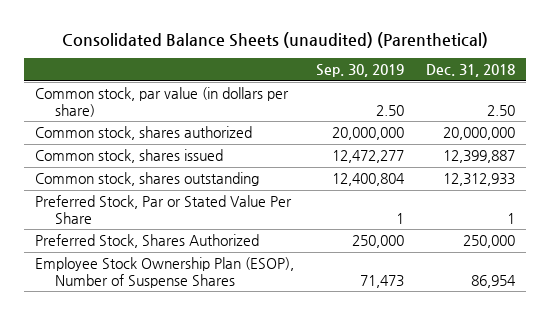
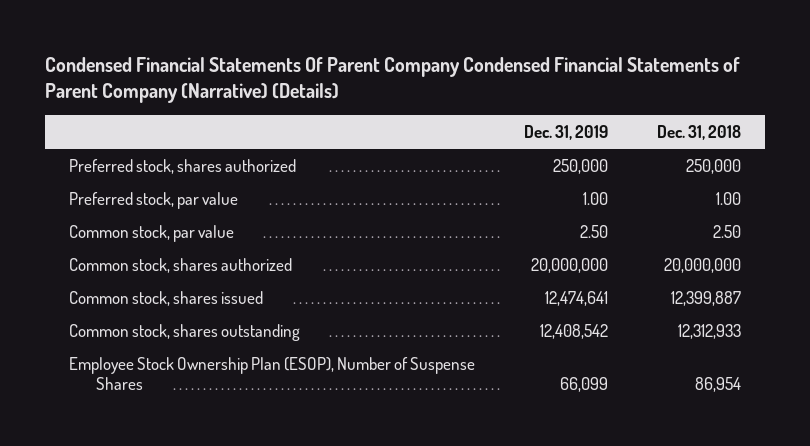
[62,31,489,48] Consolidated Balance Sheets (unaudited) (Parenthetical) -> [45,56,741,104] Condensed Financial Statements Of Parent Company Condensed Financial Statements of Parent Company (Narrative) (Details)
[316,63,405,77] Sep. 30, 2019 -> none
none -> [523,125,608,141] Dec. 31, 2019
none -> [69,158,297,174] Preferred stock, shares authorized
none -> [69,191,239,209] Preferred stock, par value
[35,86,290,117] Common stock, par value (in dollars per share) -> [69,224,235,242] Common stock, par value
[35,194,293,224] Preferred Stock, Par or Stated Value Per Share -> none
[35,233,260,248] Preferred Stock, Shares Authorized -> none

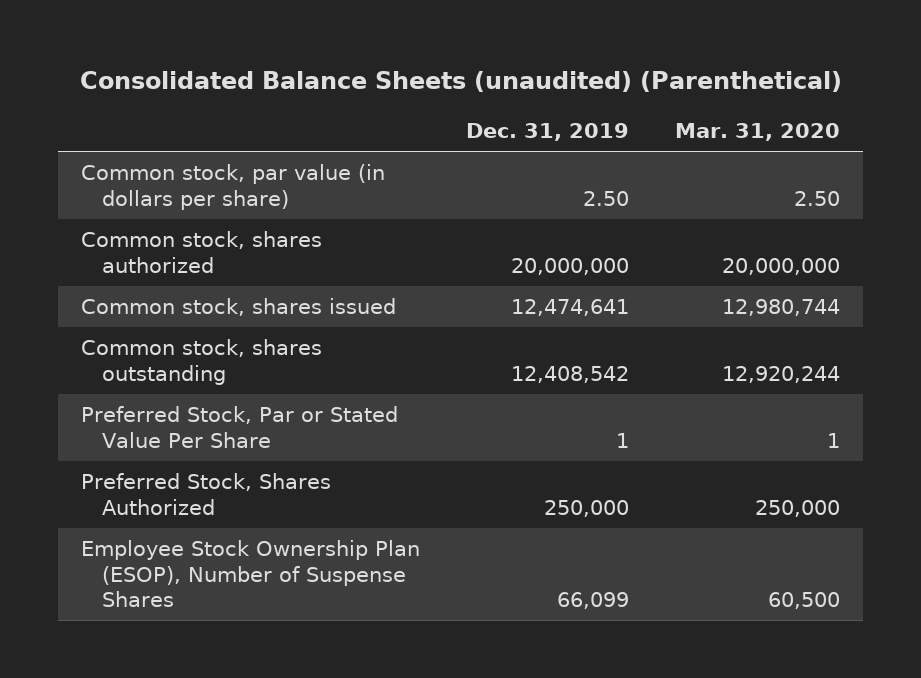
[45,56,741,104] Condensed Financial Statements Of Parent Company Condensed Financial Statements of Parent Company (Narrative) (Details) -> [79,71,842,93] Consolidated Balance Sheets (unaudited) (Parenthetical)
[656,125,741,141] Dec. 31, 2018 -> none
none -> [675,122,841,141] Mar. 31, 2020
[69,158,297,174] Preferred stock, shares authorized -> none
[69,191,239,209] Preferred stock, par value -> none
[69,224,235,242] Common stock, par value -> [80,164,385,210] Common stock, par value (in dollars per share)
none -> [80,406,398,448] Preferred Stock, Par or Stated Value Per Share
none -> [80,473,331,515] Preferred Stock, Shares Authorized

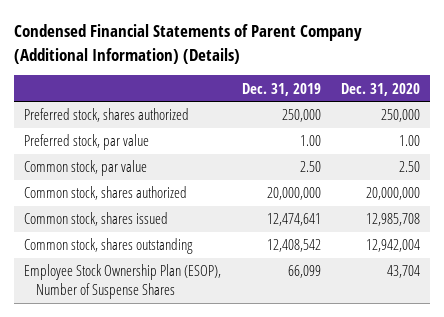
[79,71,842,93] Consolidated Balance Sheets (unaudited) (Parenthetical) -> [14,24,363,64] Condensed Financial Statements of Parent Company (Additional Information) (Details)
[675,122,841,141] Mar. 31, 2020 -> none
none -> [340,82,420,96] Dec. 31, 2020
none -> [24,108,190,123] Preferred stock, shares authorized
none -> [24,134,150,151] Preferred stock, par value
[80,164,385,210] Common stock, par value (in dollars per share) -> [24,160,148,177] Common stock, par value
[80,406,398,448] Preferred Stock, Par or Stated Value Per Share -> none
[80,473,331,515] Preferred Stock, Shares Authorized -> none

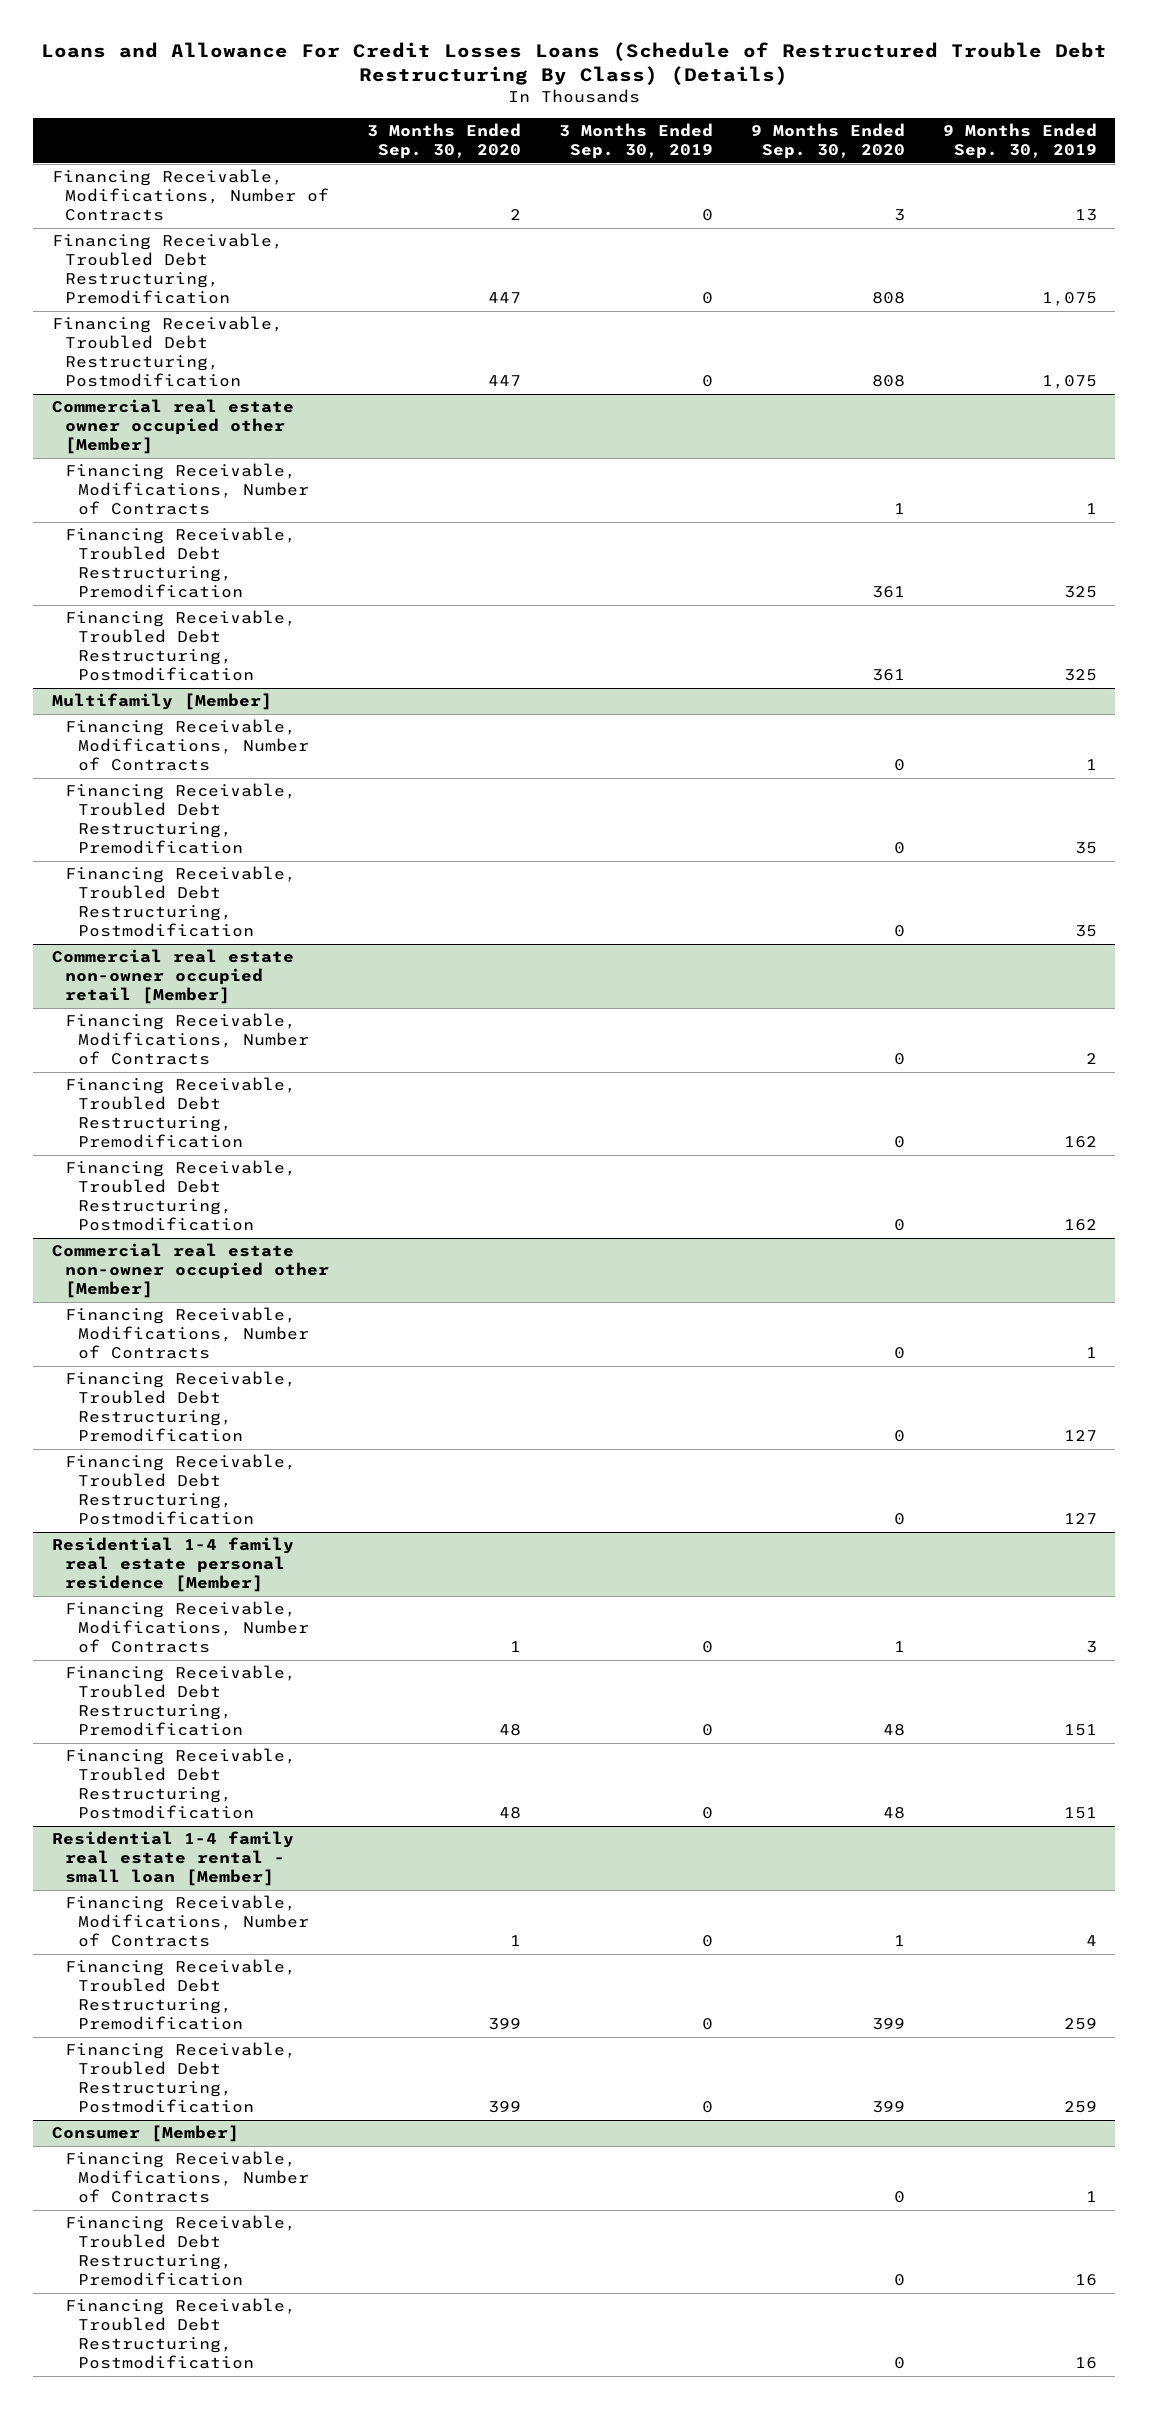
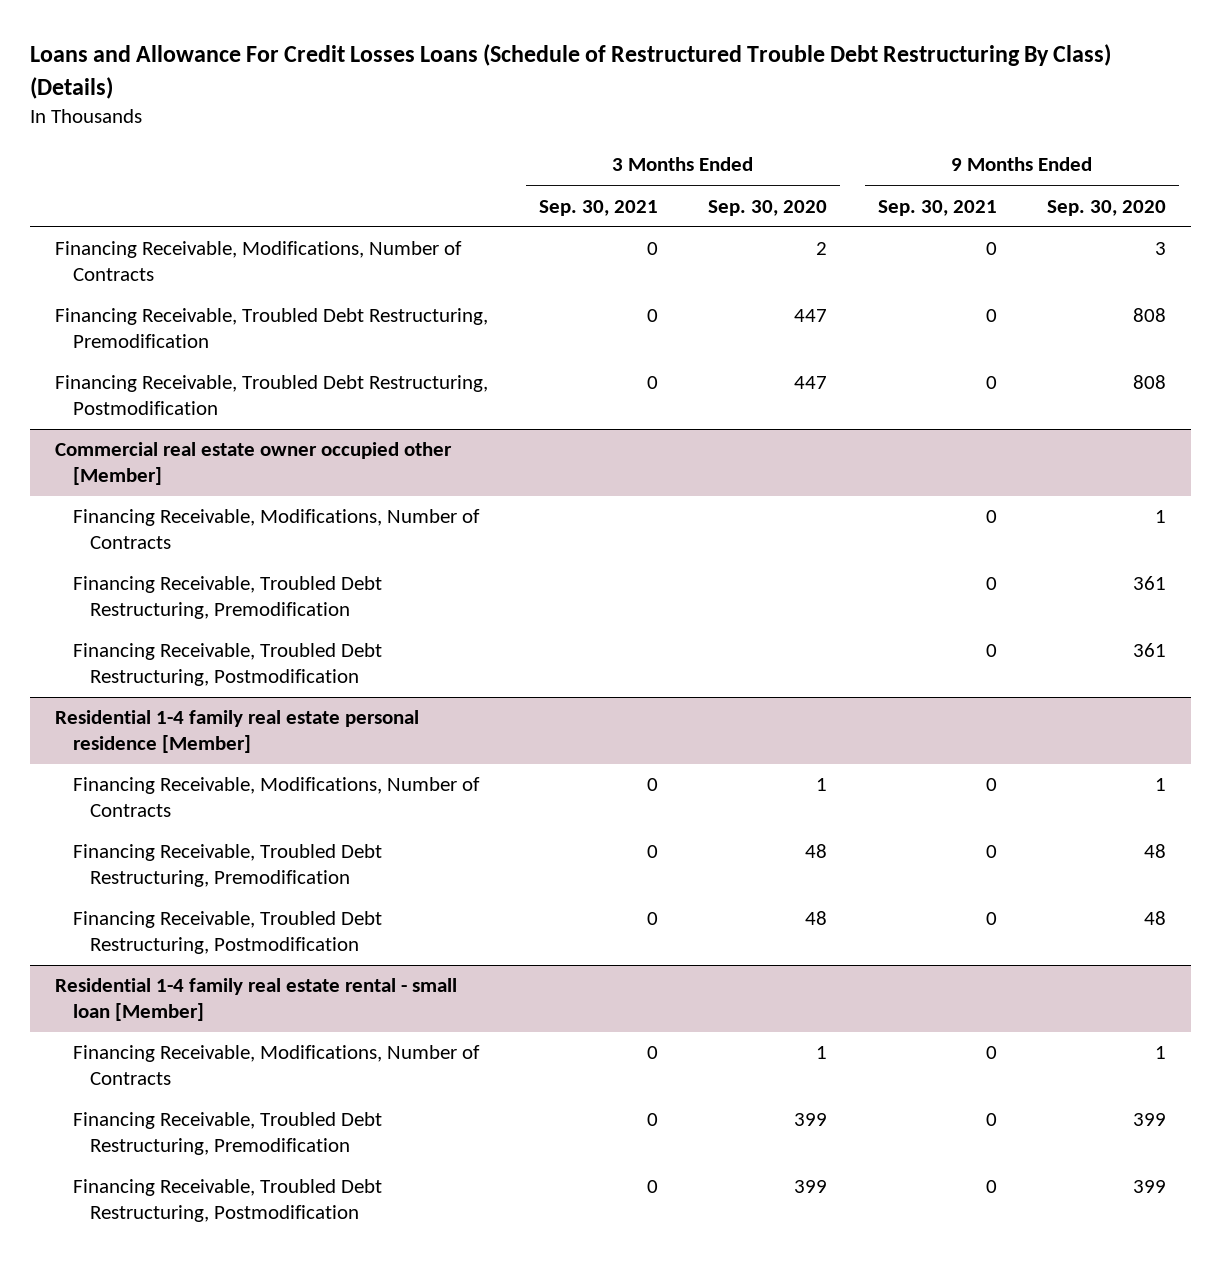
[558,123,713,160] 3 Months Ended Sep. 30, 2019 -> none
[942,123,1097,160] 9 Months Ended Sep. 30, 2019 -> none
none -> [538,199,658,216] Sep. 30, 2021
none -> [877,199,997,216] Sep. 30, 2021
[52,693,273,711] Multifamily [Member] -> none
[65,719,310,772] Financing Receivable, Modifications, Number of Contracts -> none
[65,783,297,855] Financing Receivable, Troubled Debt Restructuring, Premodification -> none
[65,866,297,938] Financing Receivable, Troubled Debt Restructuring, Postmodification -> none
[52,949,295,1005] Commercial real estate non-owner occupied retail [Member] -> none
[65,1013,310,1066] Financing Receivable, Modifications, Number of Contracts -> none
[65,1077,297,1149] Financing Receivable, Troubled Debt Restructuring, Premodification -> none
[65,1160,297,1232] Financing Receivable, Troubled Debt Restructuring, Postmodification -> none
[52,1243,330,1299] Commercial real estate non-owner occupied other [Member] -> none
[65,1307,310,1360] Financing Receivable, Modifications, Number of Contracts -> none
[65,1371,297,1443] Financing Receivable, Troubled Debt Restructuring, Premodification -> none
[65,1454,297,1526] Financing Receivable, Troubled Debt Restructuring, Postmodification -> none
[52,2125,240,2143] Consumer [Member] -> none
[65,2151,310,2204] Financing Receivable, Modifications, Number of Contracts -> none
[65,2215,297,2287] Financing Receivable, Troubled Debt Restructuring, Premodification -> none
[65,2298,297,2370] Financing Receivable, Troubled Debt Restructuring, Postmodification -> none

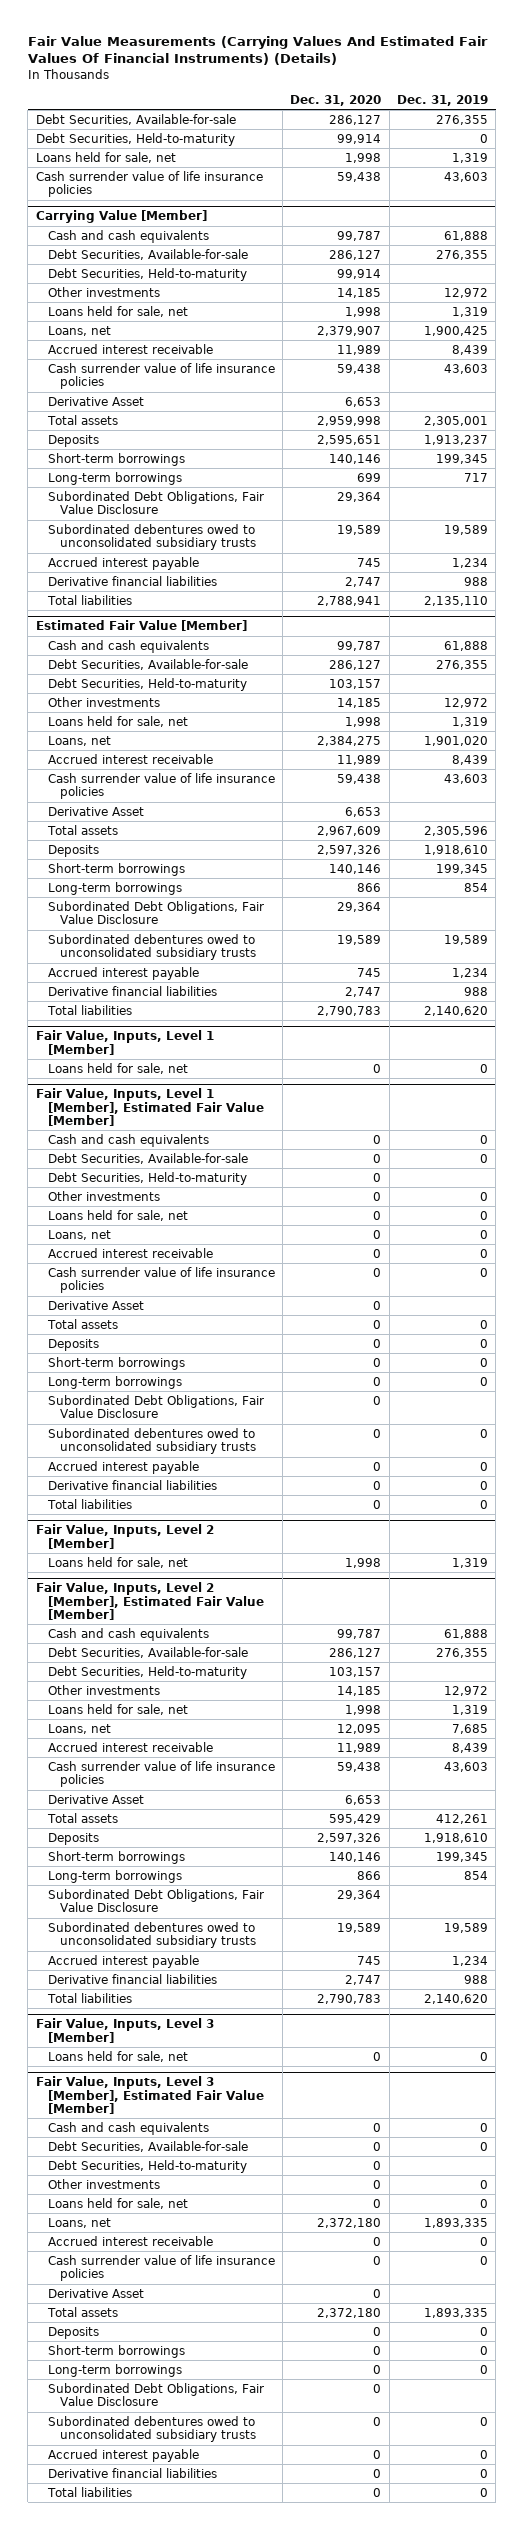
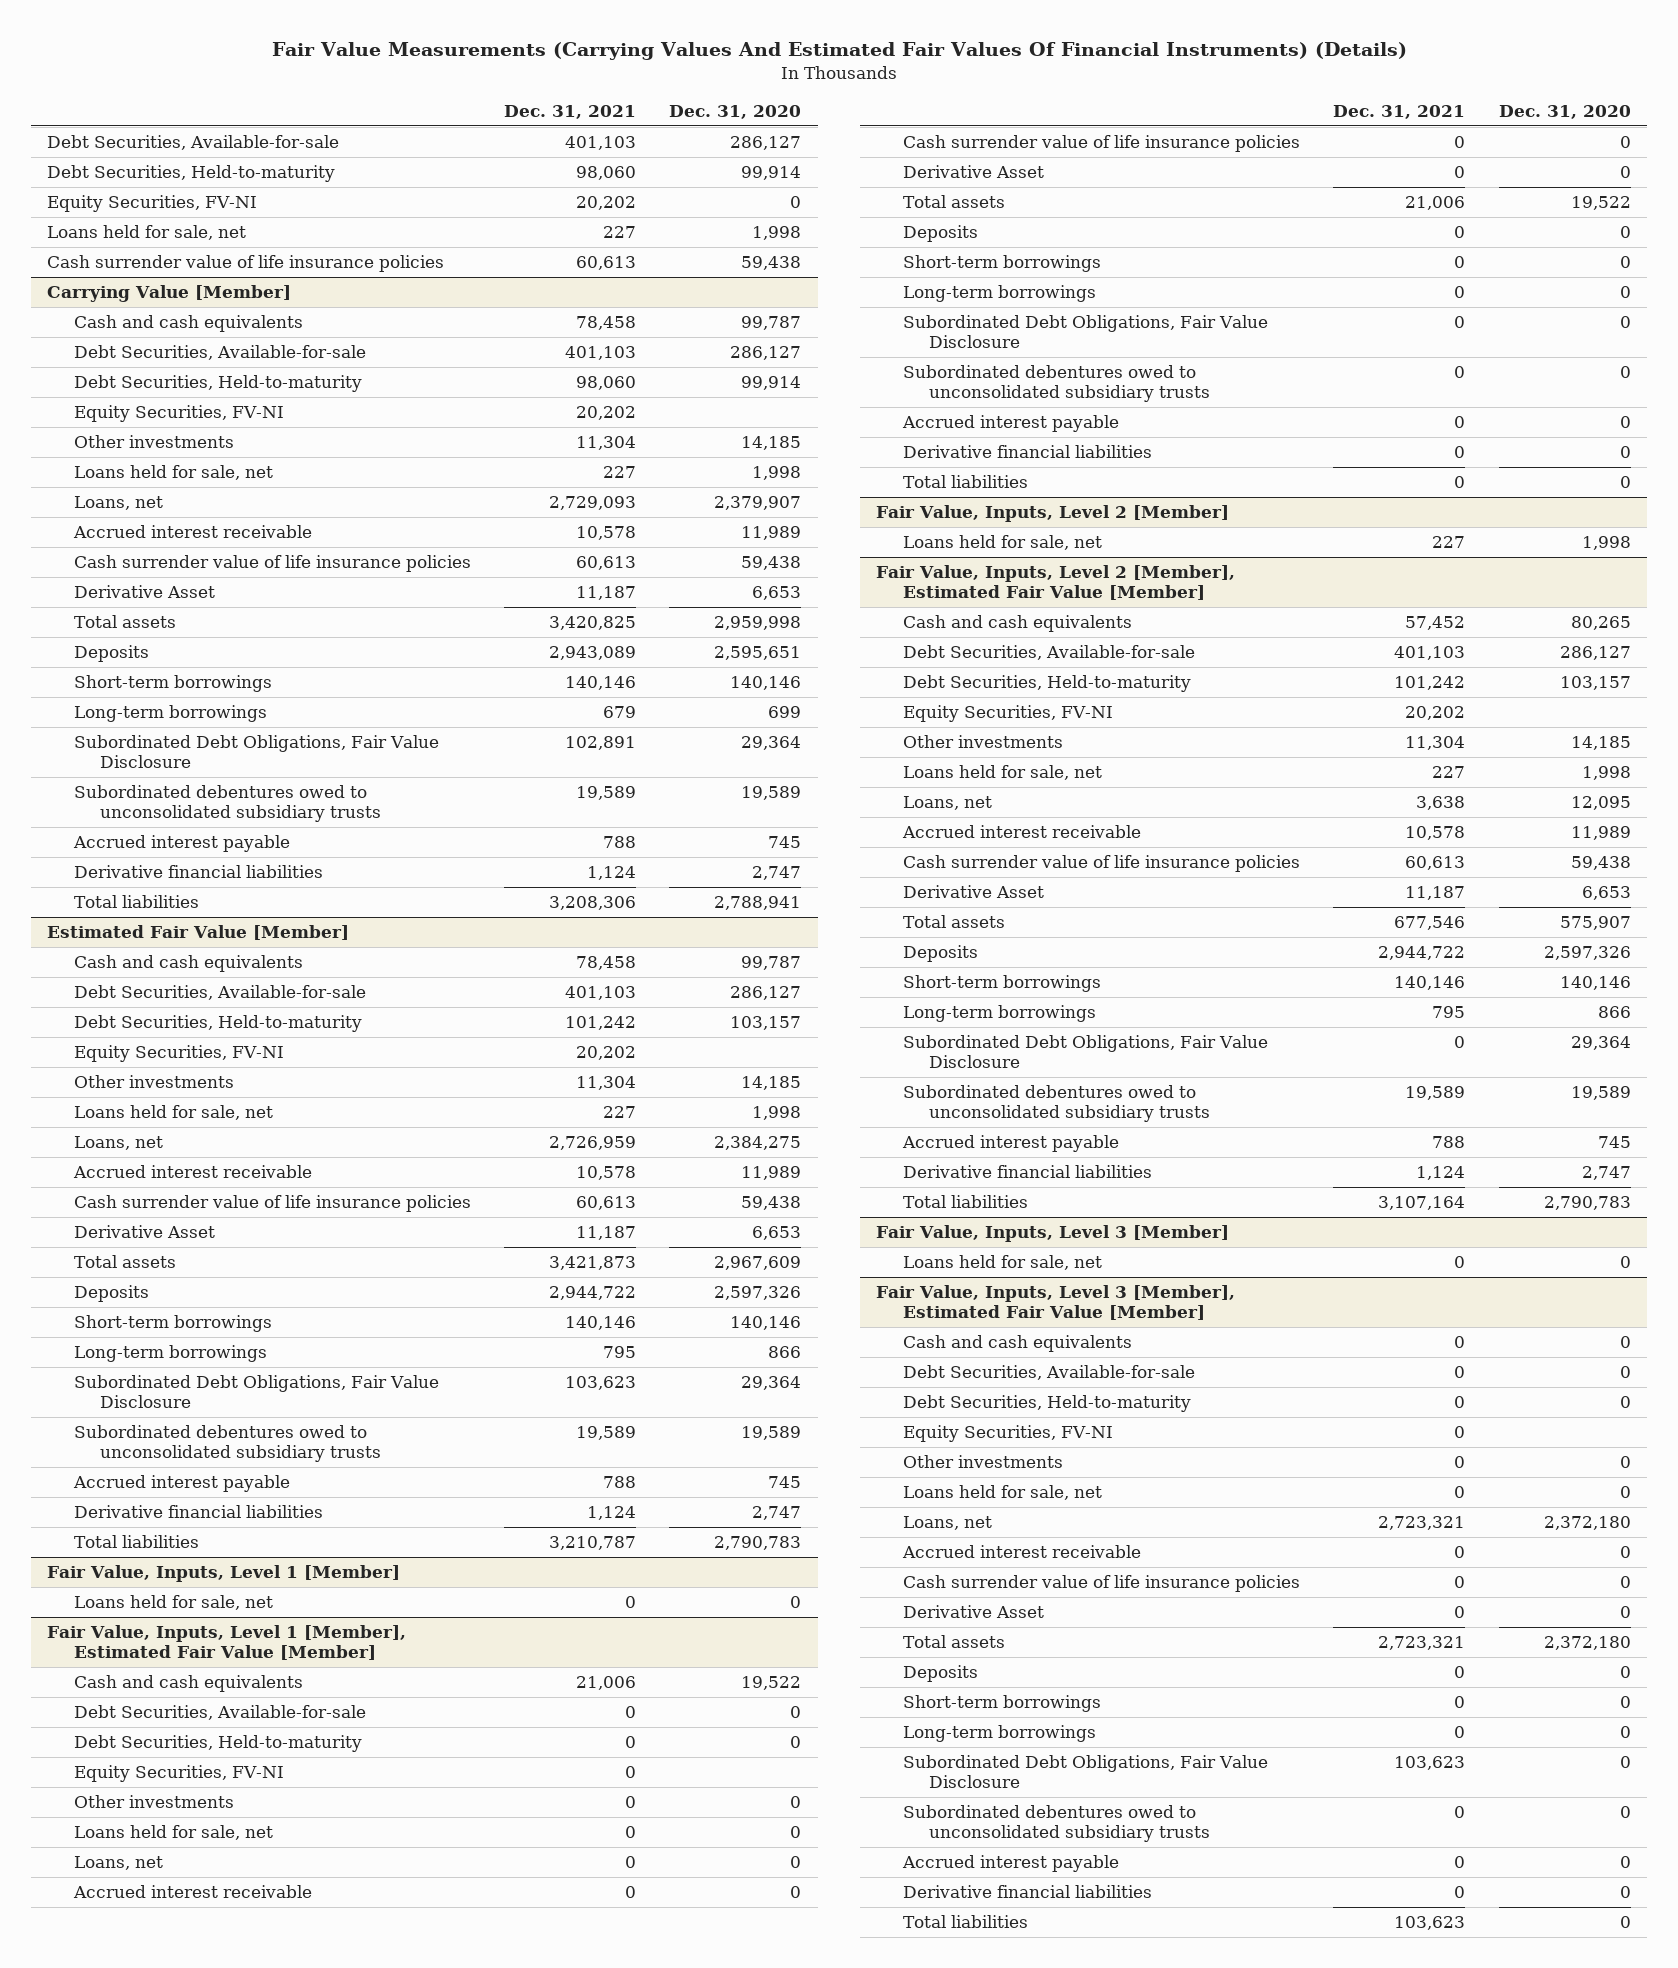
[396,94,488,106] Dec. 31, 2019 -> none
none -> [504,104,637,119] Dec. 31, 2021
none -> [47,195,258,213] Equity Securities, FV-NI
none -> [73,405,284,423] Equity Securities, FV-NI
none -> [73,1045,284,1063] Equity Securities, FV-NI
[373,1134,382,1144] 0 -> [741,1676,802,1691] 19,522
none -> [73,1765,284,1783] Equity Securities, FV-NI
[373,1319,382,1329] 0 -> [1570,196,1631,211] 19,522
[337,1628,382,1639] 99,787 -> [1570,616,1631,631] 80,265
none -> [902,705,1113,723] Equity Securities, FV-NI
[329,1813,382,1824] 595,429 -> [1559,916,1631,931] 575,907
none -> [902,1425,1113,1443] Equity Securities, FV-NI

